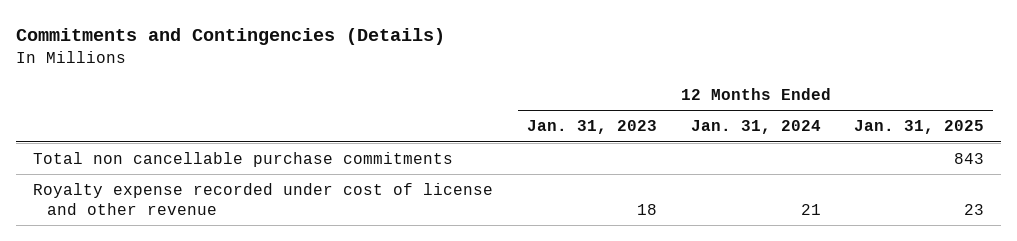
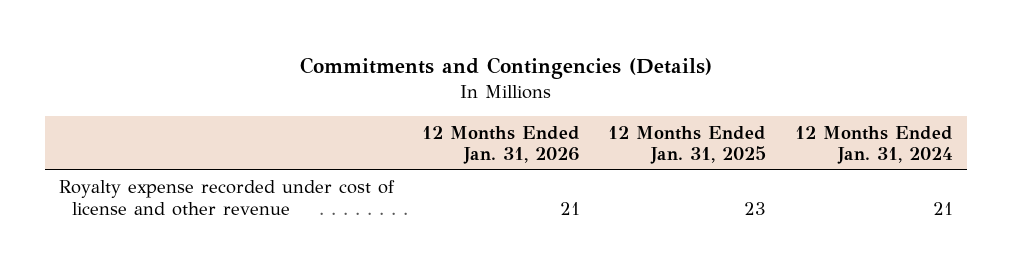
[526,120,657,135] Jan. 31, 2023 -> none
none -> [422,125,581,164] 12 Months Ended Jan. 31, 2026
[33,152,454,168] Total non cancellable purchase commitments -> none

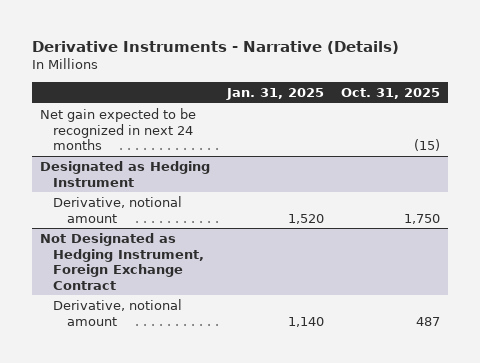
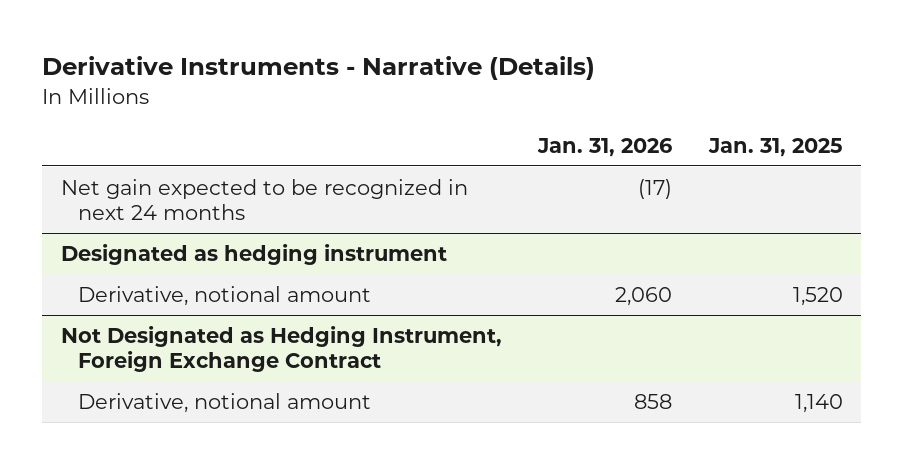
[340,88,440,100] Oct. 31, 2025 -> none
none -> [537,138,673,158] Jan. 31, 2026
[40,160,211,187] Designated as Hedging Instrument -> [60,243,447,265] Designated as hedging instrument

